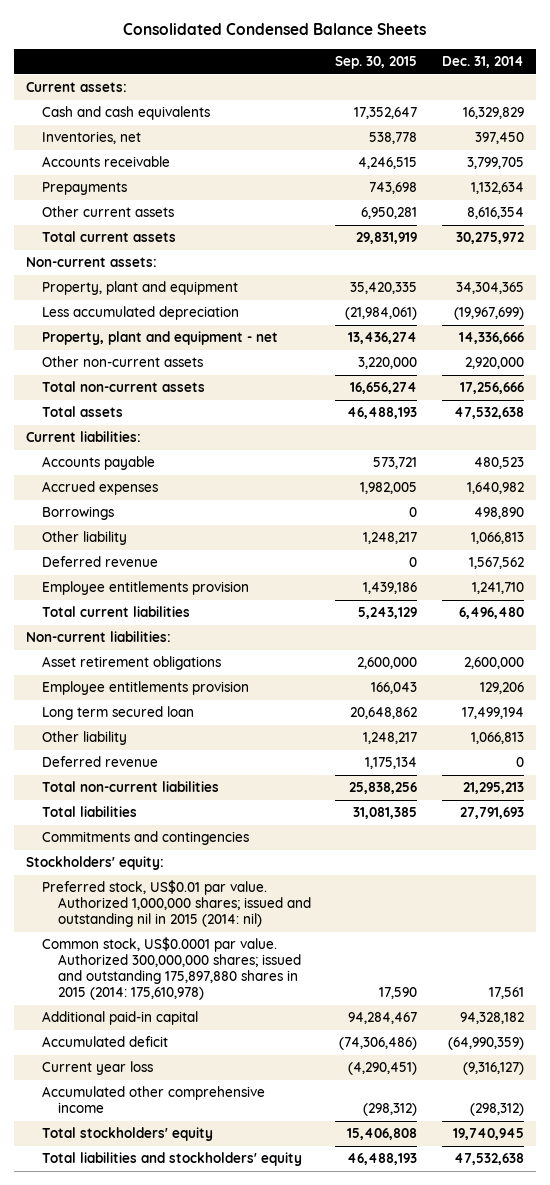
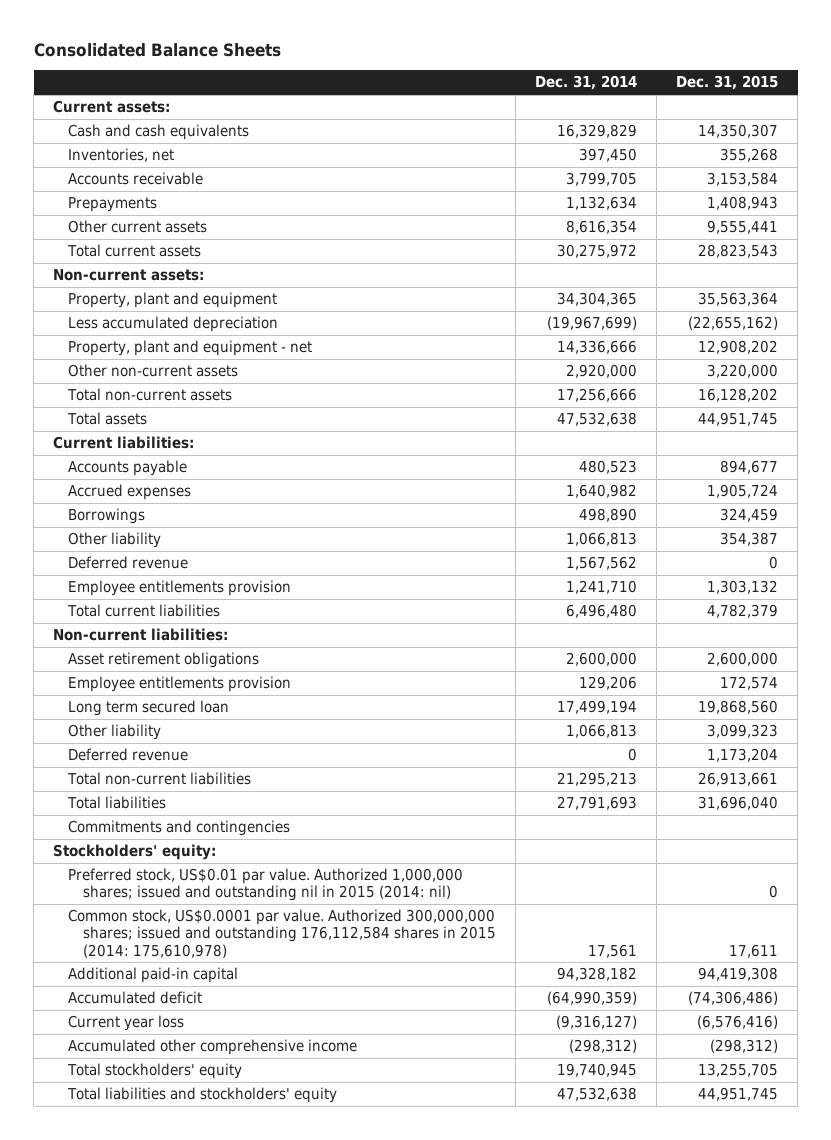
[122,23,426,36] Consolidated Condensed Balance Sheets -> [33,42,281,57] Consolidated Balance Sheets
[335,56,418,70] Sep. 30, 2015 -> none
none -> [676,75,779,91] Dec. 31, 2015
[41,937,301,1001] Common stock, US$0.0001 par value. Authorized 300,000,000 shares; issued and outstanding 175,897,880 shares in 2015 (2014: 175,610,978) -> [68,909,496,958] Common stock, US$0.0001 par value. Authorized 300,000,000 shares; issued and outstanding 176,112,584 shares in 2015 (2014: 175,610,978)

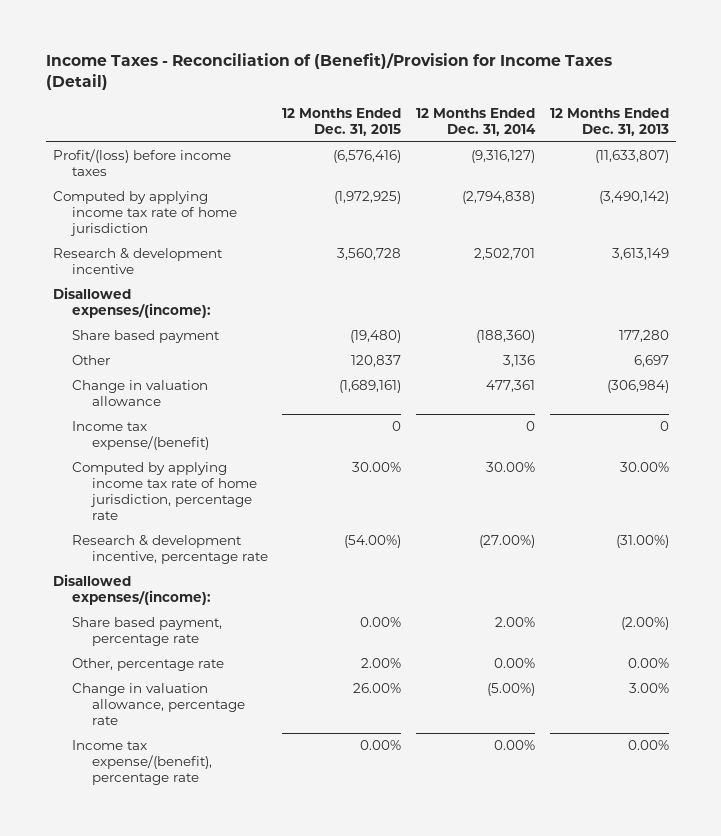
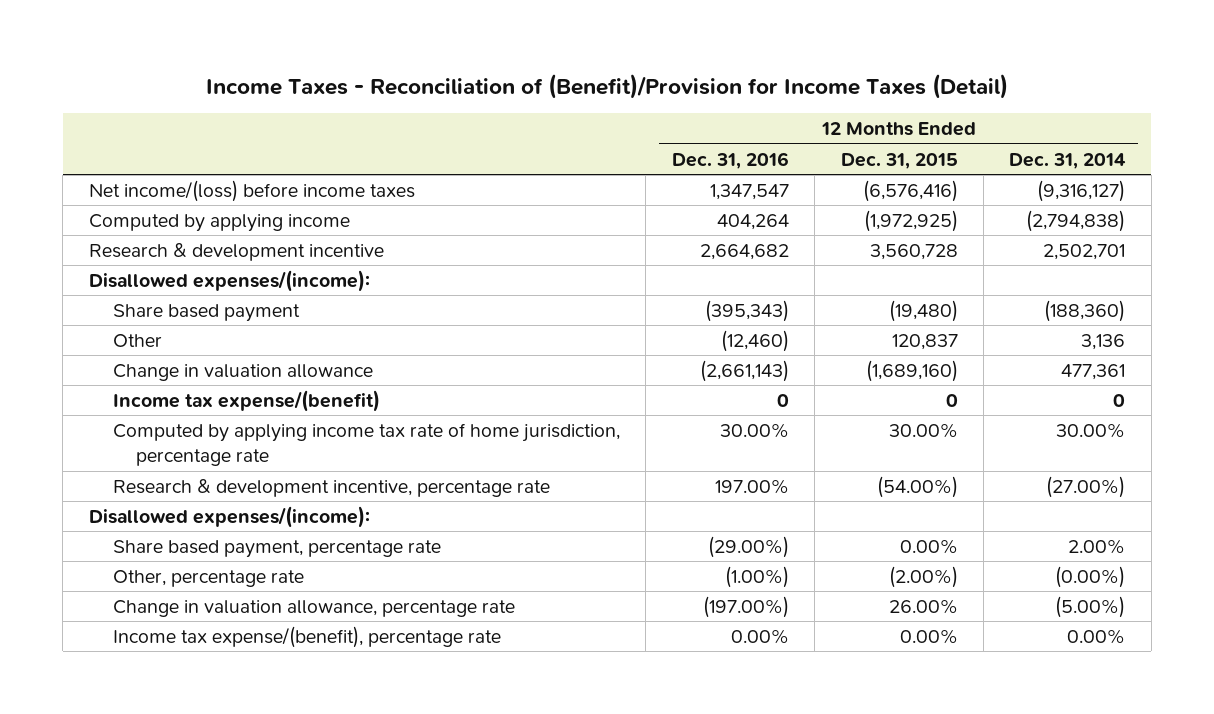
[549,108,669,136] 12 Months Ended Dec. 31, 2013 -> none
none -> [671,151,789,169] Dec. 31, 2016
[52,149,231,177] Profit/(loss) before income taxes -> [88,179,415,202] Net income/(loss) before income taxes
[52,191,238,237] Computed by applying income tax rate of home jurisdiction -> [88,213,350,232] Computed by applying income
[339,380,402,394] (1,689,161) -> [865,359,958,382] (1,689,160)
[361,658,402,669] 2.00% -> [888,565,958,588] (2.00%)
[493,658,535,669] 0.00% -> [1055,565,1126,588] (0.00%)

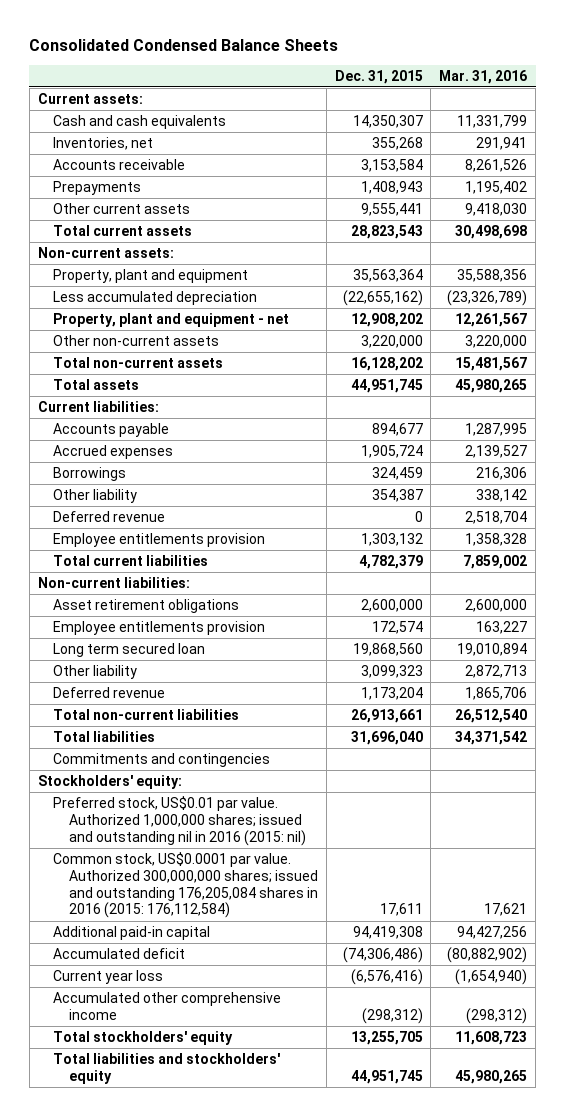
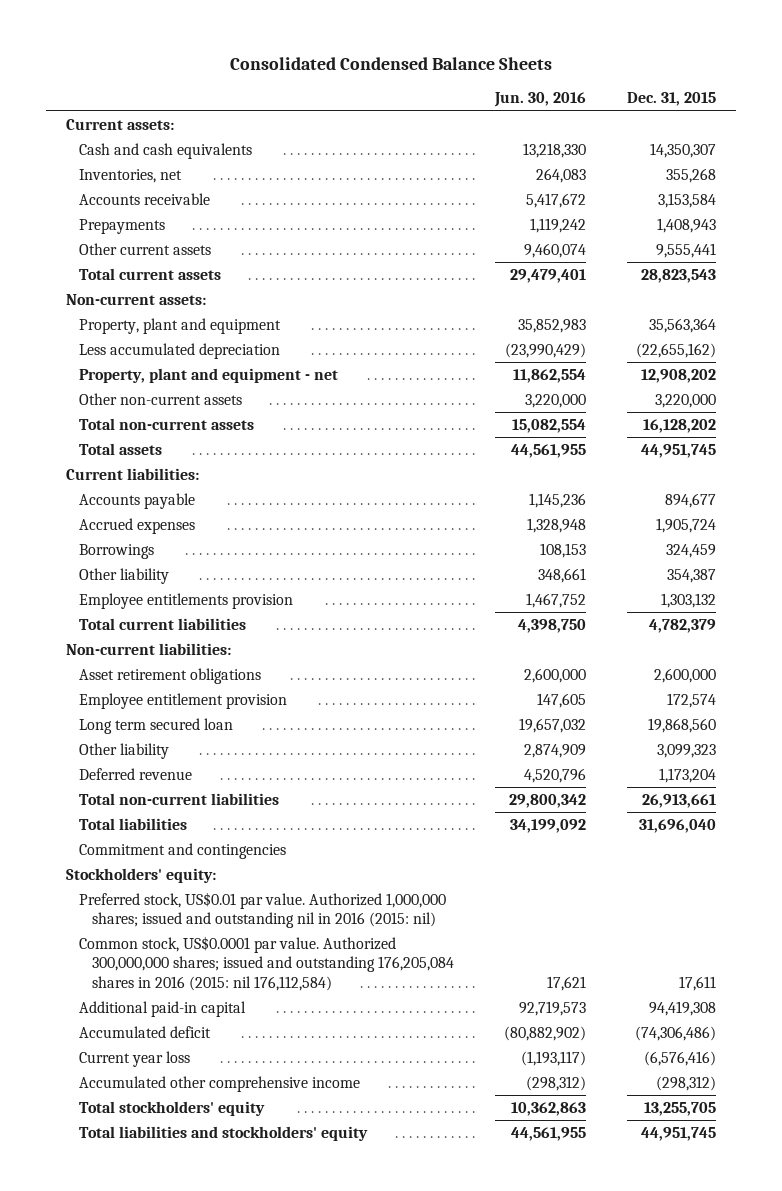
[439,69,528,84] Mar. 31, 2016 -> none
none -> [494,92,587,108] Jun. 30, 2016
[53,510,166,522] Deferred revenue -> none
[53,620,266,635] Employee entitlements provision -> [79,692,288,709] Employee entitlement provision
[53,752,271,767] Commitments and contingencies -> [79,842,287,859] Commitment and contingencies
[53,851,318,919] Common stock, US$0.0001 par value. Authorized 300,000,000 shares; issued and outstanding 176,205,084 shares in 2016 (2015: 176,112,584) -> [79,935,455,991] Common stock, US$0.0001 par value. Authorized 300,000,000 shares; issued and outstanding 176,205,084 shares in 2016 (2015: nil 176,112,584)

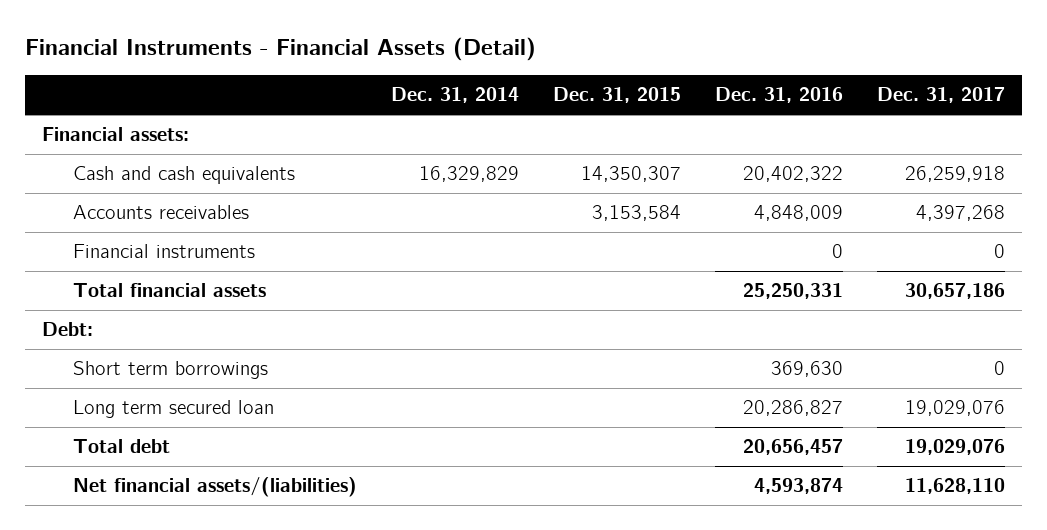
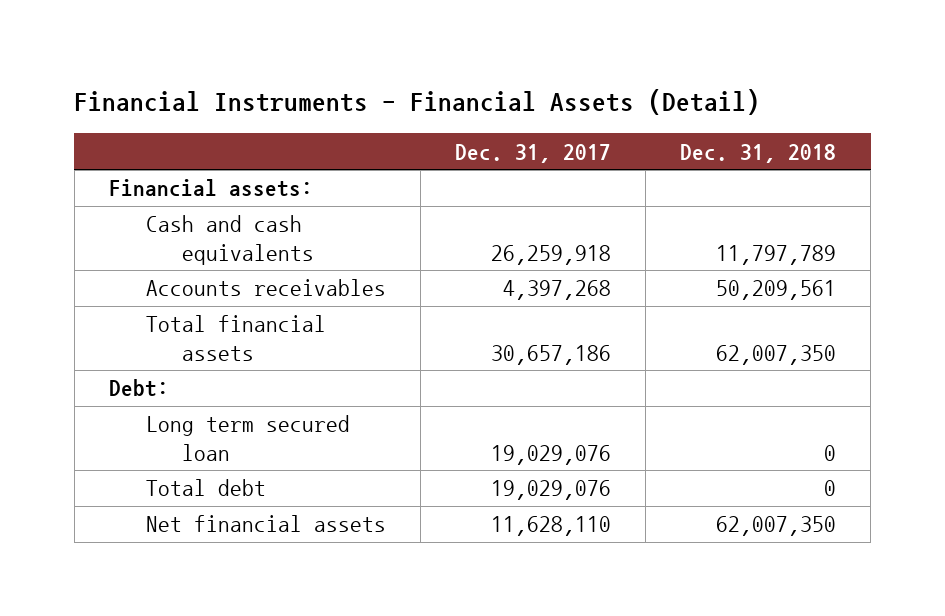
[390,87,519,104] Dec. 31, 2014 -> none
[552,87,681,104] Dec. 31, 2015 -> none
[714,87,843,104] Dec. 31, 2016 -> none
none -> [680,143,837,163] Dec. 31, 2018
[72,244,255,259] Financial instruments -> none
[72,361,268,380] Short term borrowings -> none
[72,477,357,498] Net financial assets/(liabilities) -> [145,515,386,533] Net financial assets

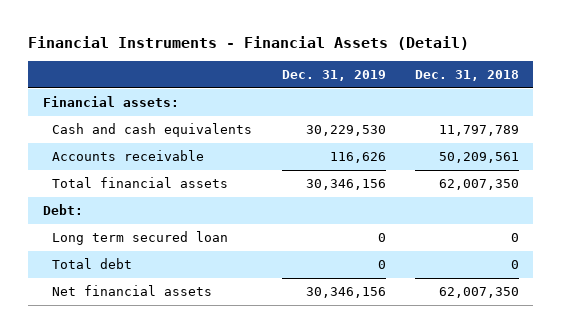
[454,143,611,163] Dec. 31, 2017 -> none
none -> [281,70,386,82] Dec. 31, 2019
[145,279,386,297] Accounts receivables -> [52,150,205,162] Accounts receivable

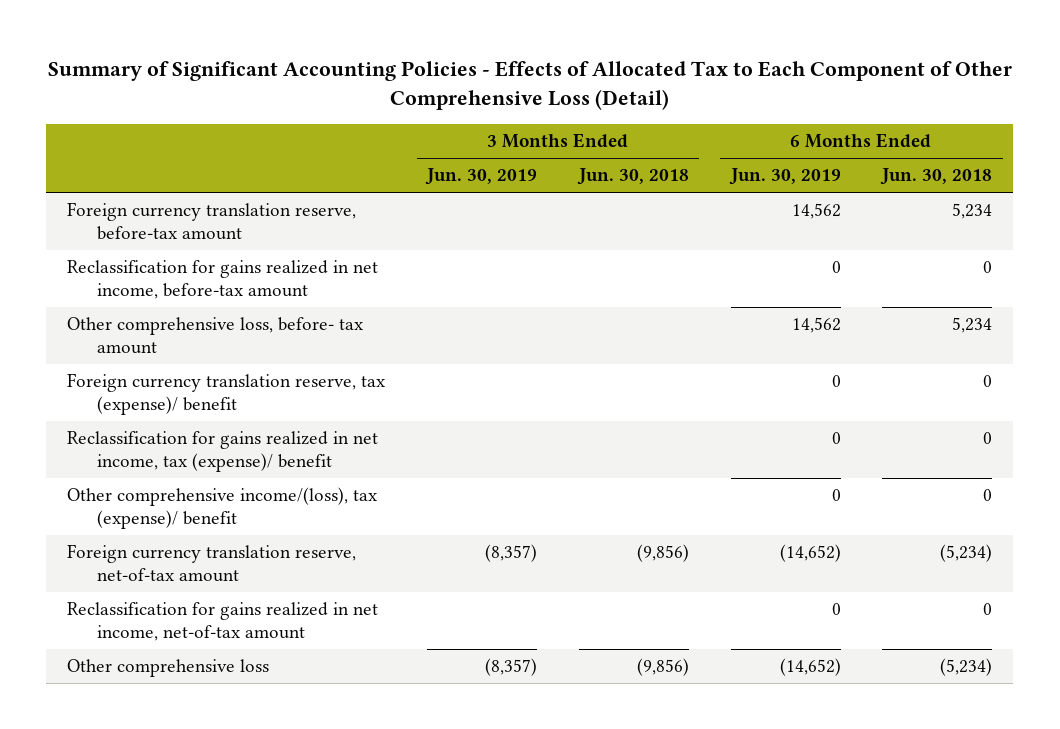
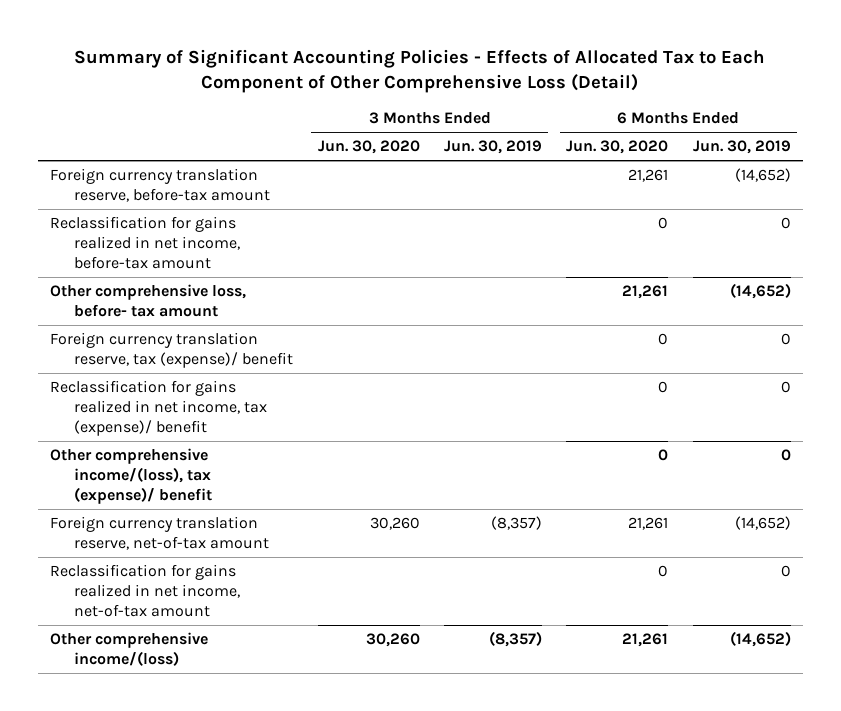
[576,168,689,186] Jun. 30, 2018 -> none
[880,168,993,186] Jun. 30, 2018 -> none
none -> [317,140,420,155] Jun. 30, 2020
none -> [566,140,669,155] Jun. 30, 2020
[791,203,841,220] 14,562 -> [734,168,791,183] (14,652)
[791,317,841,334] 14,562 -> [729,283,791,300] (14,652)
[67,659,270,678] Other comprehensive loss -> [50,632,209,667] Other comprehensive income/(loss)

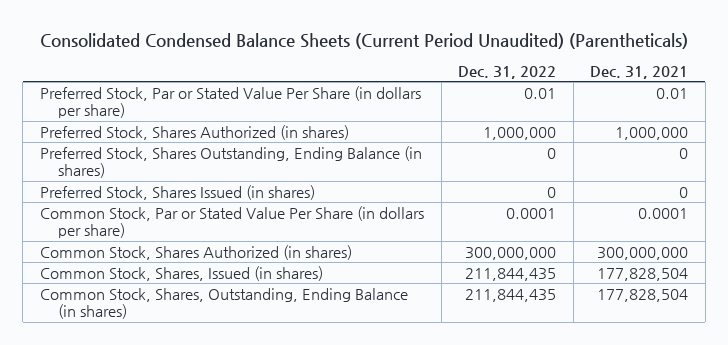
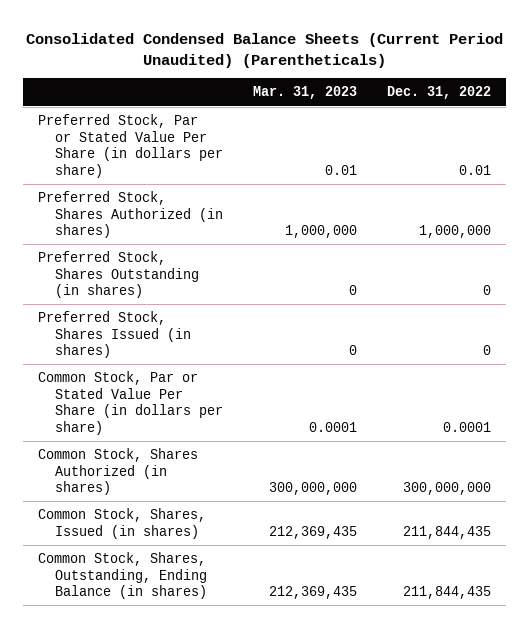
[590,65,689,79] Dec. 31, 2021 -> none
none -> [252,86,357,100] Mar. 31, 2023
[39,145,422,179] Preferred Stock, Shares Outstanding, Ending Balance (in shares) -> [38,251,199,299] Preferred Stock, Shares Outstanding (in shares)

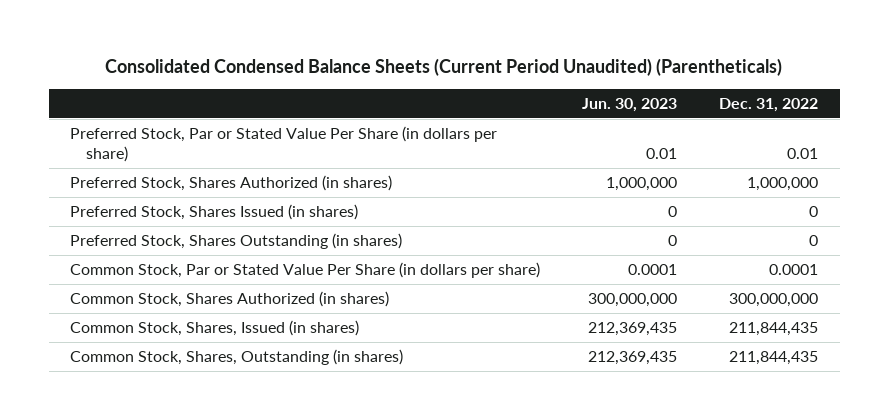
[252,86,357,100] Mar. 31, 2023 -> none
none -> [582,97,678,112] Jun. 30, 2023
[38,251,199,299] Preferred Stock, Shares Outstanding (in shares) -> [69,233,402,250] Preferred Stock, Shares Outstanding (in shares)
[38,552,207,600] Common Stock, Shares, Outstanding, Ending Balance (in shares) -> [69,349,403,366] Common Stock, Shares, Outstanding (in shares)

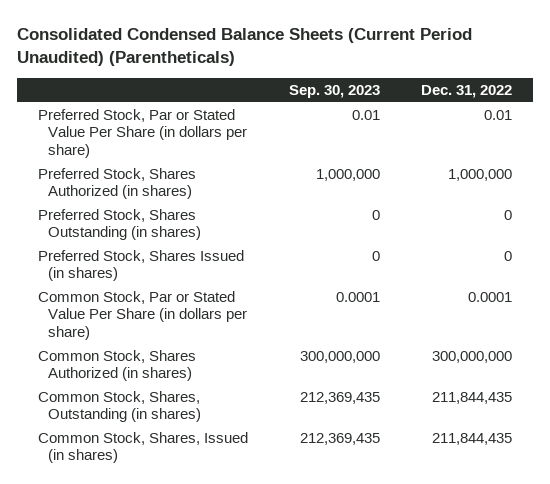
[582,97,678,112] Jun. 30, 2023 -> none
none -> [288,84,380,98] Sep. 30, 2023
[69,204,358,221] Preferred Stock, Shares Issued (in shares) -> [37,249,244,282] Preferred Stock, Shares Issued (in shares)
[69,320,359,337] Common Stock, Shares, Issued (in shares) -> [37,431,248,464] Common Stock, Shares, Issued (in shares)

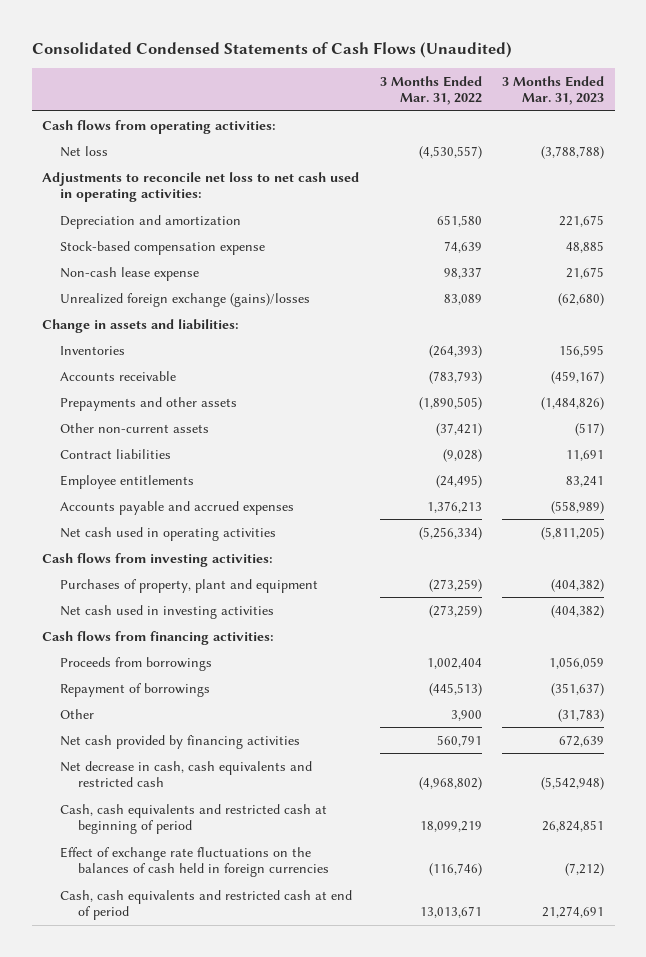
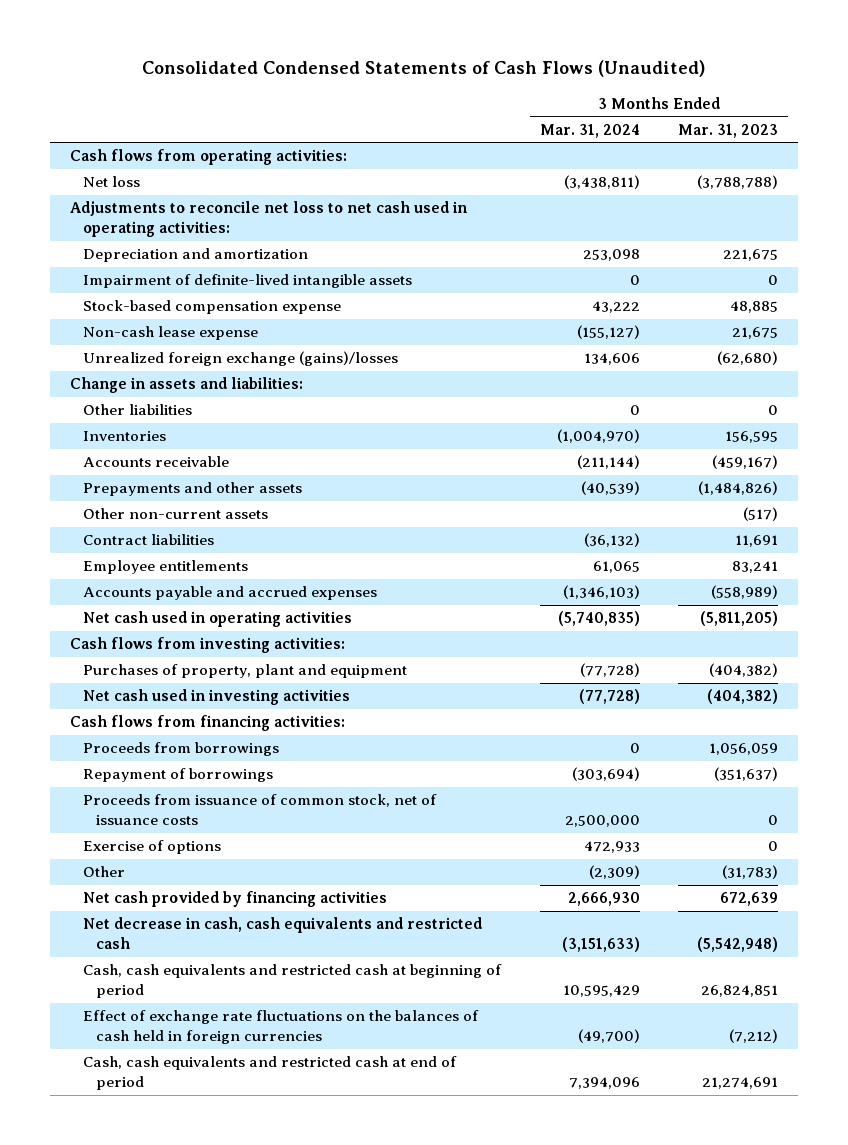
[379,75,482,106] 3 Months Ended Mar. 31, 2022 -> none
none -> [539,123,640,138] Mar. 31, 2024
none -> [82,274,412,289] Impairment of definite-lived intangible assets
none -> [82,404,192,416] Other liabilities
none -> [82,794,437,825] Proceeds from issuance of common stock, net of issuance costs
none -> [82,840,221,855] Exercise of options

